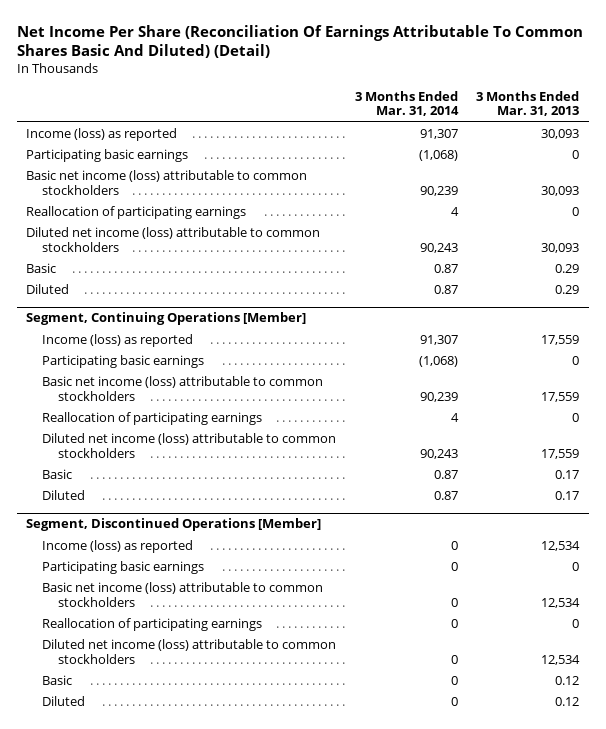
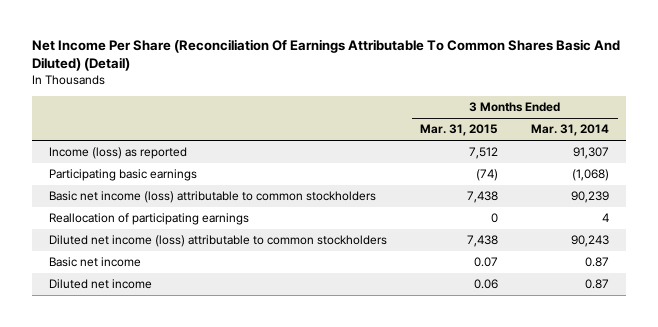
[476,90,580,117] 3 Months Ended Mar. 31, 2013 -> none
none -> [420,124,499,137] Mar. 31, 2015
[26,312,307,326] Segment, Continuing Operations [Member] -> none
[41,334,193,348] Income (loss) as reported -> none
[41,355,204,369] Participating basic earnings -> none
[41,376,323,401] Basic net income (loss) attributable to common stockholders -> none
[41,412,262,426] Reallocation of participating earnings -> none
[41,433,336,458] Diluted net income (loss) attributable to common stockholders -> none
[41,469,72,480] Basic -> none
[41,490,85,501] Diluted -> none
[26,518,322,532] Segment, Discontinued Operations [Member] -> none
[41,540,193,554] Income (loss) as reported -> none
[41,561,204,575] Participating basic earnings -> none
[41,582,323,607] Basic net income (loss) attributable to common stockholders -> none
[41,618,262,632] Reallocation of participating earnings -> none
[41,639,336,664] Diluted net income (loss) attributable to common stockholders -> none
[41,675,72,686] Basic -> none
[41,696,85,707] Diluted -> none
[26,263,57,274] Basic -> [48,257,141,268] Basic net income
[26,284,70,295] Diluted -> [48,279,152,290] Diluted net income

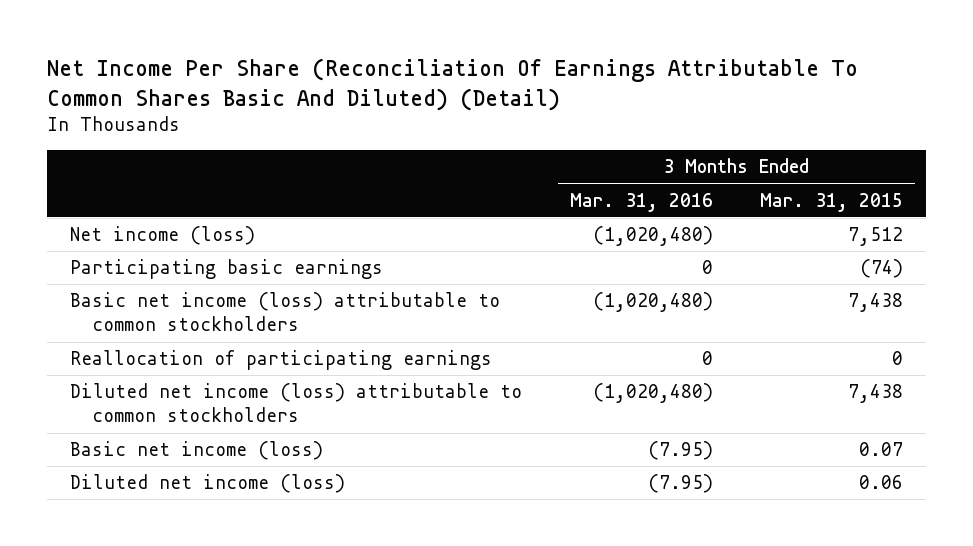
[531,124,610,137] Mar. 31, 2014 -> none
none -> [569,192,713,212] Mar. 31, 2016
[48,147,187,160] Income (loss) as reported -> [70,226,256,246] Net income (loss)
[48,257,141,268] Basic net income -> [70,441,324,461] Basic net income (loss)
[48,279,152,290] Diluted net income -> [70,474,346,494] Diluted net income (loss)

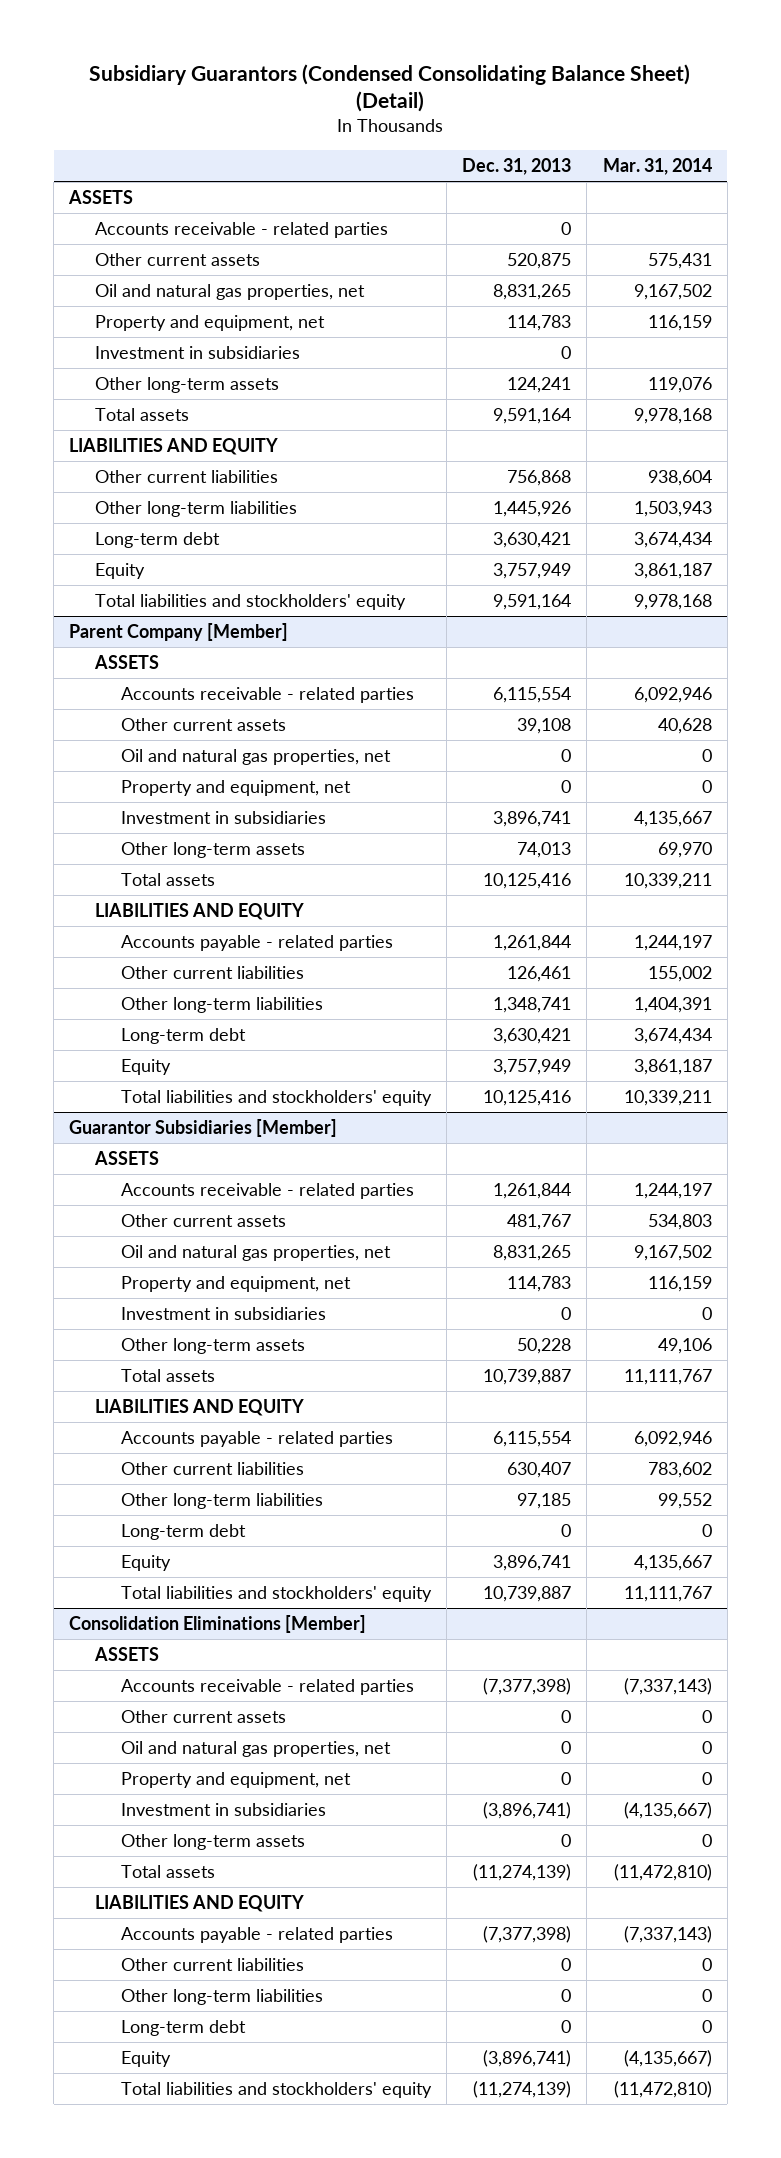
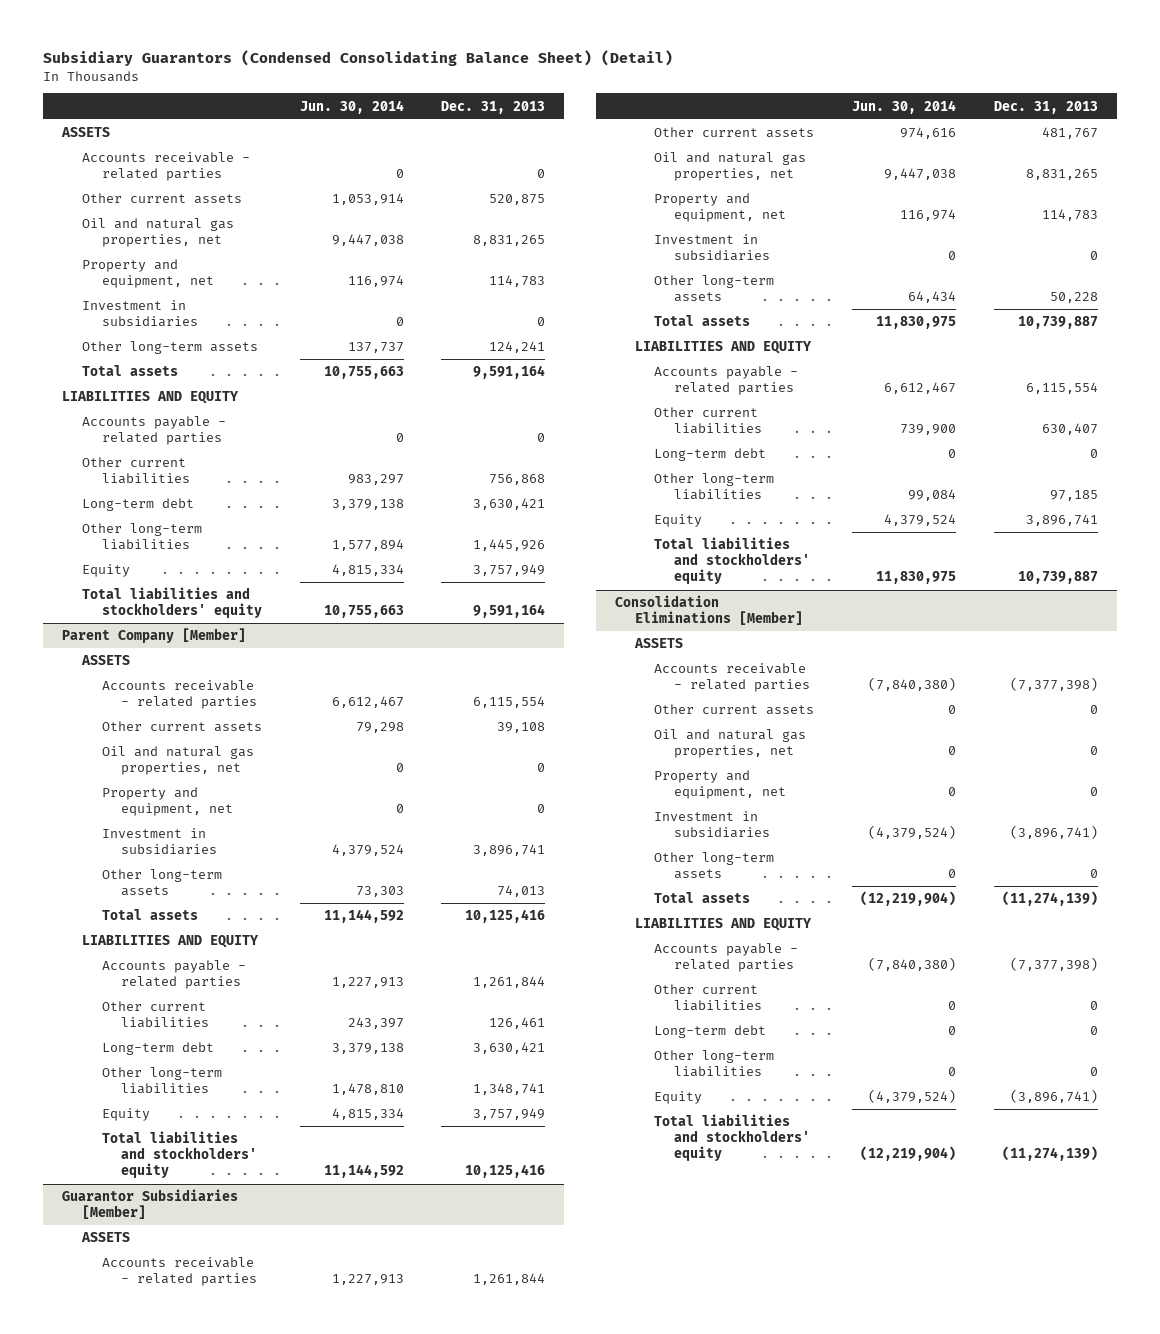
[602,158,712,176] Mar. 31, 2014 -> none
none -> [299,99,404,114] Jun. 30, 2014
none -> [82,416,227,446] Accounts payable - related parties
[95,501,298,518] Other long-term liabilities -> [82,523,203,551] Other long-term liabilities
[121,997,324,1014] Other long-term liabilities -> [101,1067,222,1095] Other long-term liabilities
[121,1493,324,1510] Other long-term liabilities -> [654,473,775,501] Other long-term liabilities
[121,1989,324,2006] Other long-term liabilities -> [654,1050,775,1078] Other long-term liabilities

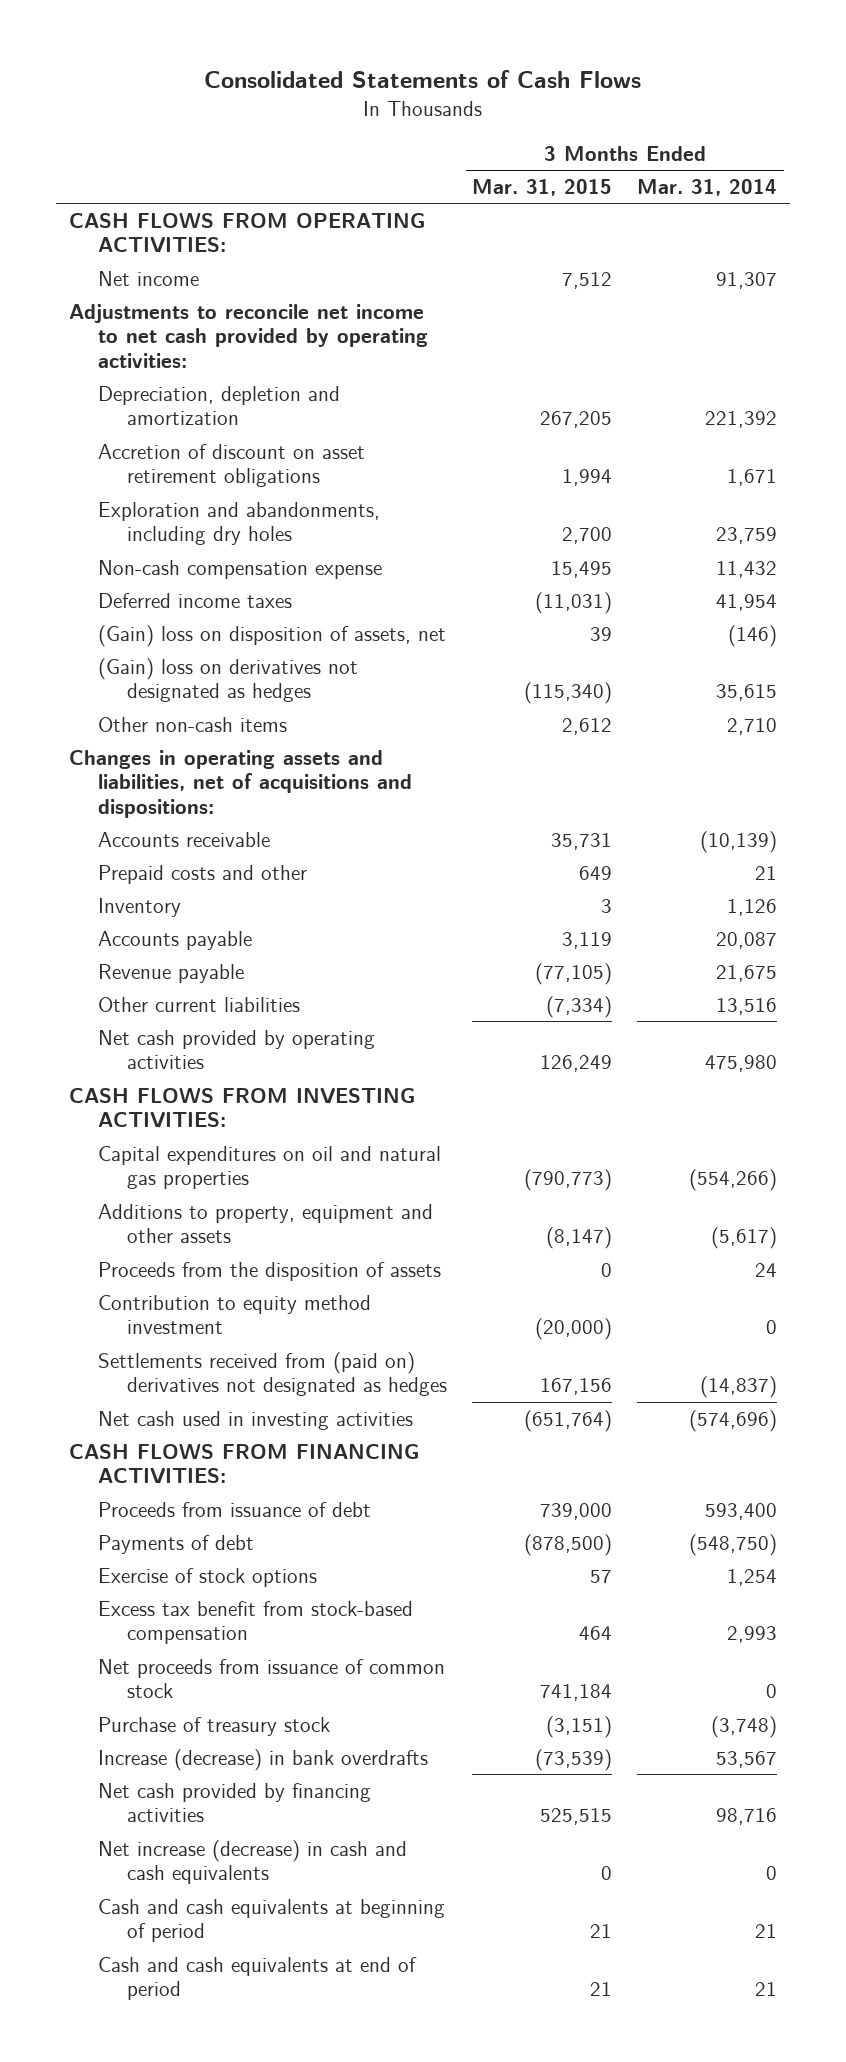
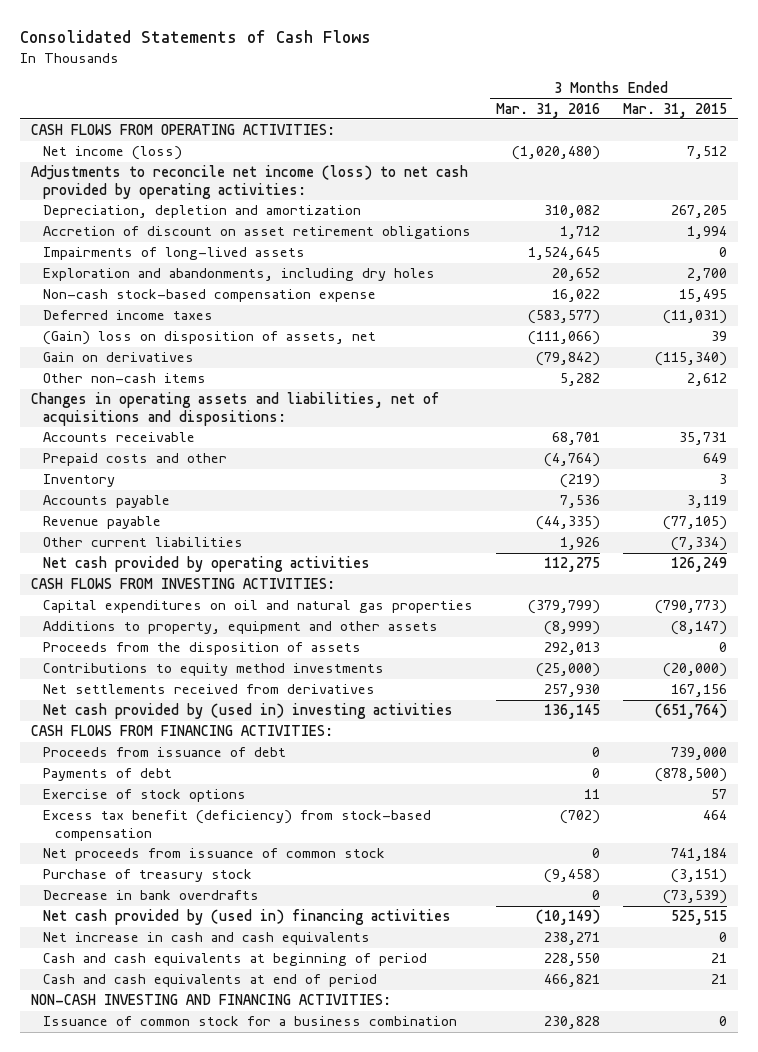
[637,178,778,196] Mar. 31, 2014 -> none
none -> [495,102,600,118] Mar. 31, 2016
[97,270,199,286] Net income -> [43,146,183,161] Net income (loss)
[68,303,428,368] Adjustments to reconcile net income to net cash provided by operating activities: -> [31,165,469,199] Adjustments to reconcile net income (loss) to net cash provided by operating activities:
none -> [43,247,306,261] Impairments of long-lived assets
[97,559,382,579] Non-cash compensation expense -> [43,289,377,303] Non-cash stock-based compensation expense
[97,657,358,703] (Gain) loss on derivatives not designated as hedges -> [43,352,195,363] Gain on derivatives
[97,1294,371,1335] Contribution to equity method investment -> [43,663,385,677] Contributions to equity method investments
[97,1351,447,1397] Settlements received from (paid on) derivatives not designated as hedges -> [43,684,376,695] Net settlements received from derivatives
[97,1410,413,1430] Net cash used in investing activities -> [43,703,454,720] Net cash provided by (used in) investing activities
[97,1600,413,1645] Excess tax benefit from stock-based compensation -> [43,810,432,841] Excess tax benefit (deficiency) from stock-based compensation
[97,1748,428,1771] Increase (decrease) in bank overdrafts -> [43,890,260,901] Decrease in bank overdrafts
[97,1782,371,1823] Net cash provided by financing activities -> [43,909,452,926] Net cash provided by (used in) financing activities
[97,1839,407,1885] Net increase (decrease) in cash and cash equivalents -> [43,932,371,946] Net increase in cash and cash equivalents
none -> [31,994,392,1006] NON-CASH INVESTING AND FINANCING ACTIVITIES:
none -> [43,1016,458,1027] Issuance of common stock for a business combination

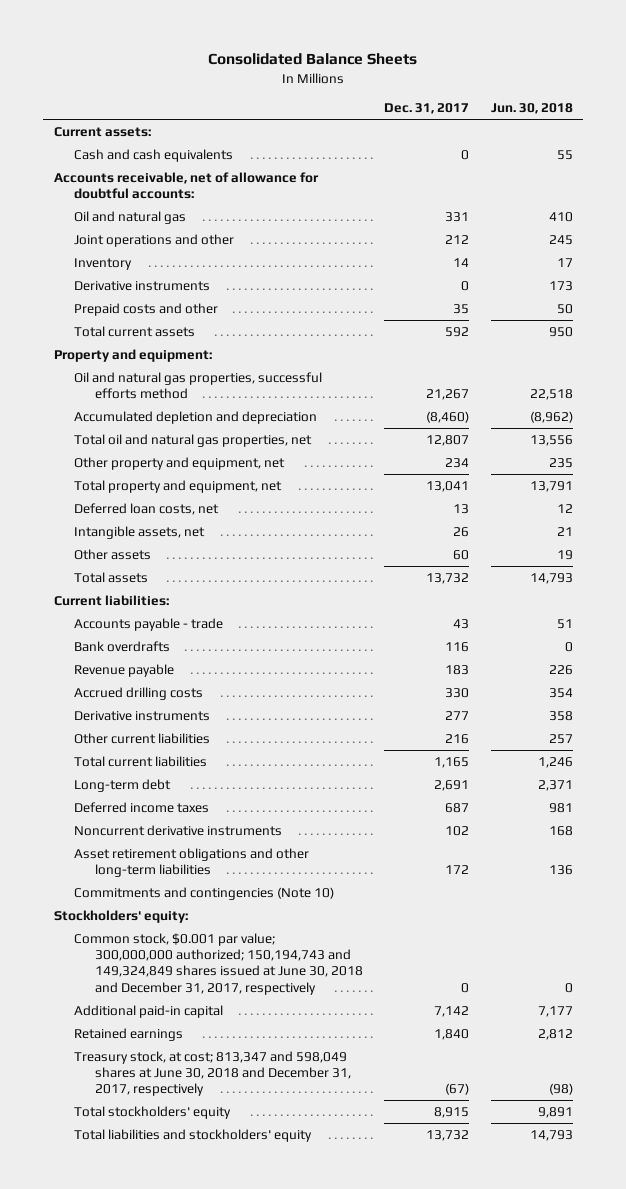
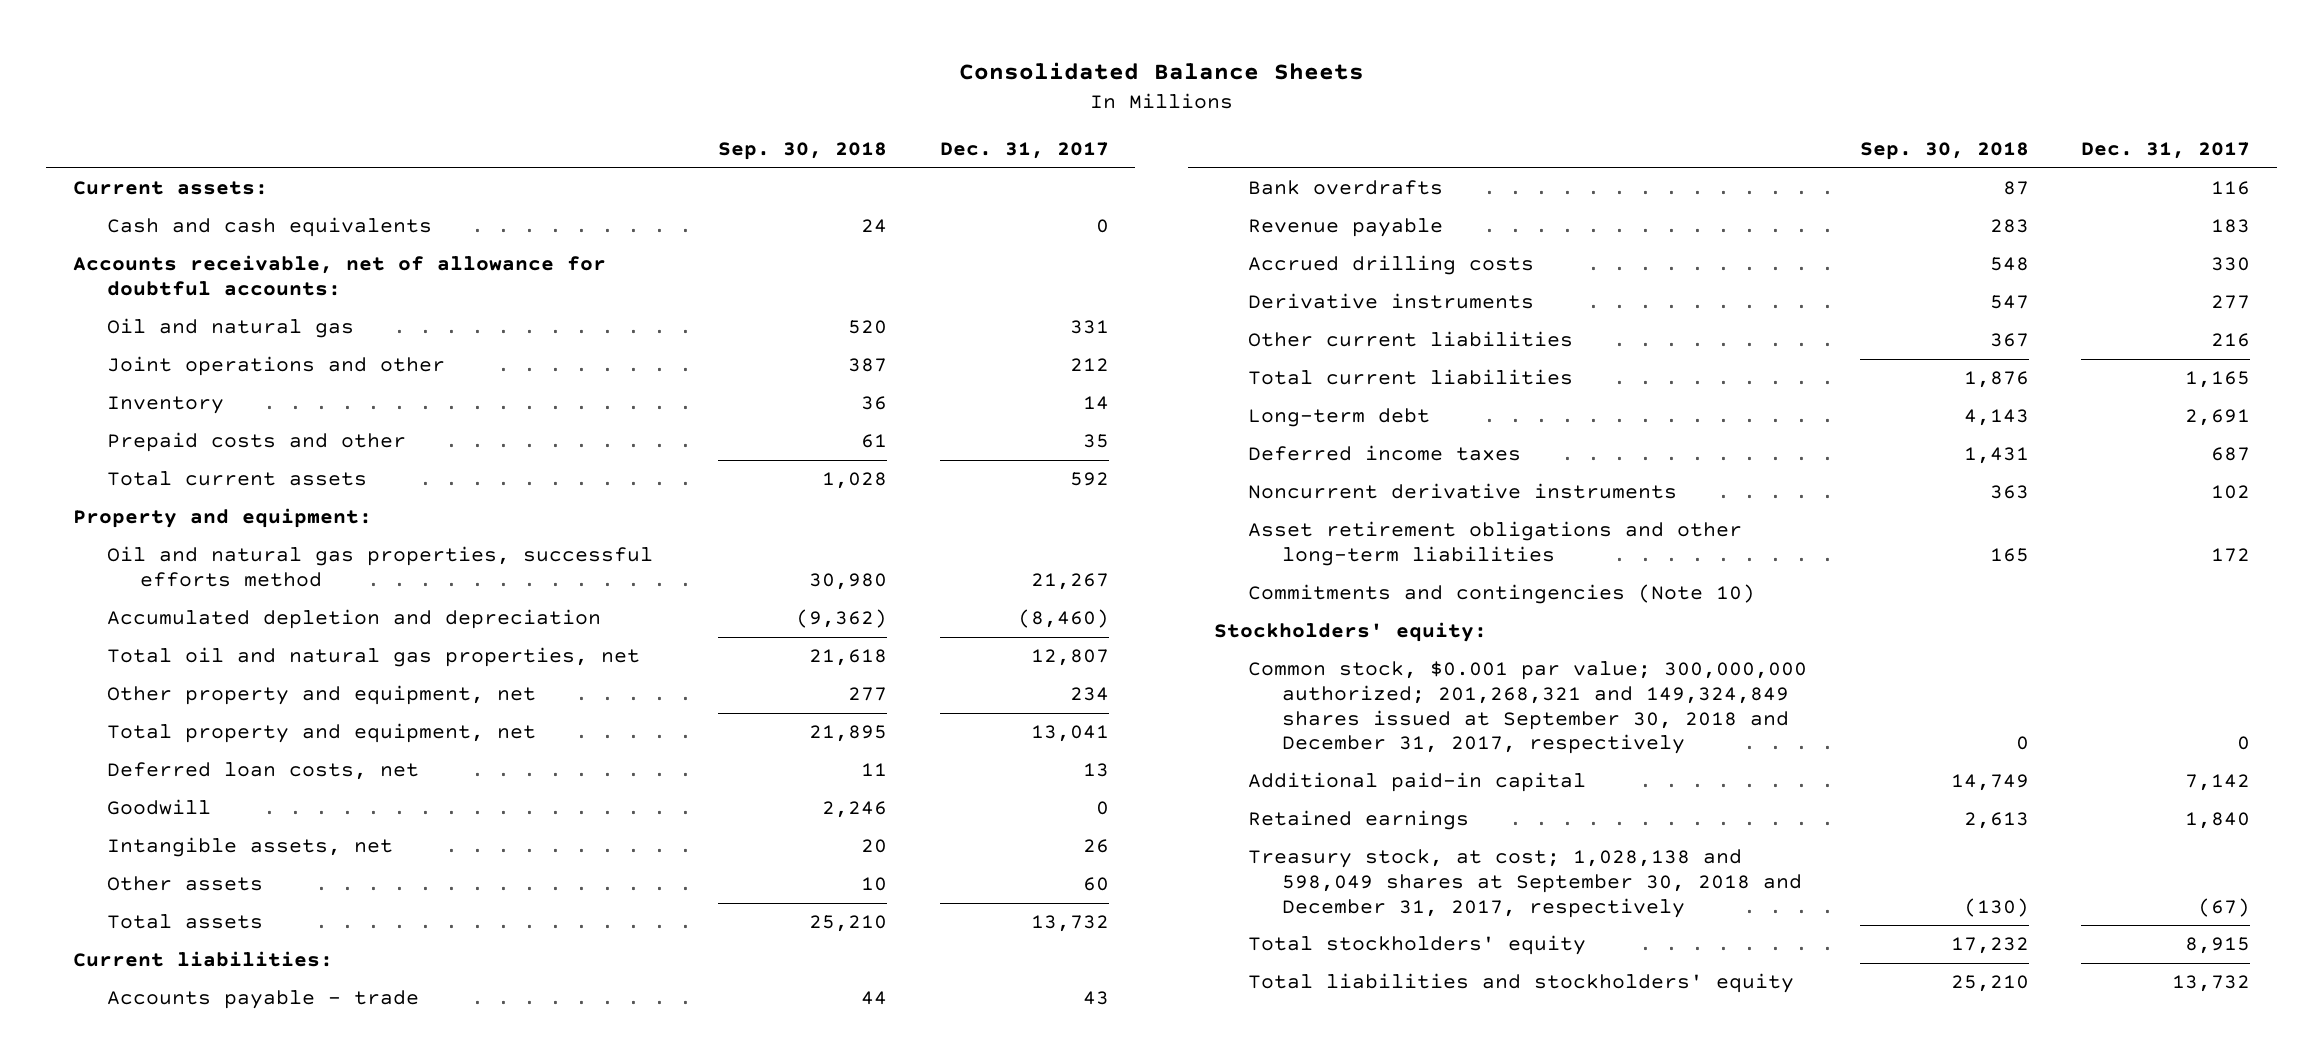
[490,103,573,115] Jun. 30, 2018 -> none
none -> [718,141,888,160] Sep. 30, 2018
[74,281,211,292] Derivative instruments -> none
none -> [106,799,211,816] Goodwill
[74,933,363,995] Common stock, $0.001 par value; 300,000,000 authorized; 150,194,743 and 149,324,849 shares issued at June 30, 2018 and December 31, 2017, respectively -> [1248,661,1808,755] Common stock, $0.001 par value; 300,000,000 authorized; 201,268,321 and 149,324,849 shares issued at September 30, 2018 and December 31, 2017, respectively
[74,1051,351,1097] Treasury stock, at cost; 813,347 and 598,049 shares at June 30, 2018 and December 31, 2017, respectively -> [1248,849,1803,918] Treasury stock, at cost; 1,028,138 and 598,049 shares at September 30, 2018 and December 31, 2017, respectively

